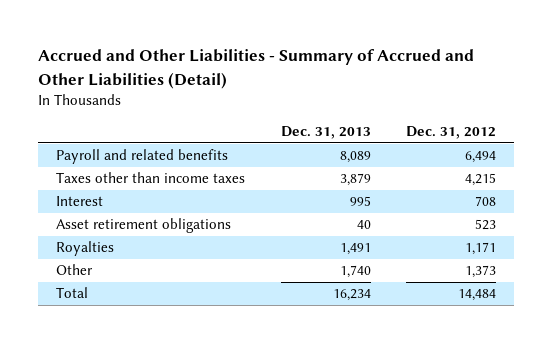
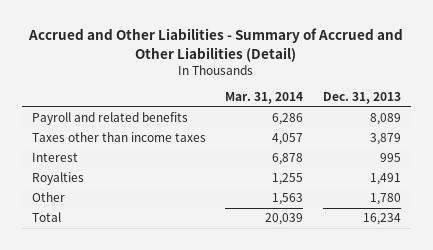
[406,126,497,140] Dec. 31, 2012 -> none
none -> [225,92,304,105] Mar. 31, 2014
[56,218,232,234] Asset retirement obligations -> none
[339,265,371,279] 1,740 -> [370,193,402,206] 1,780

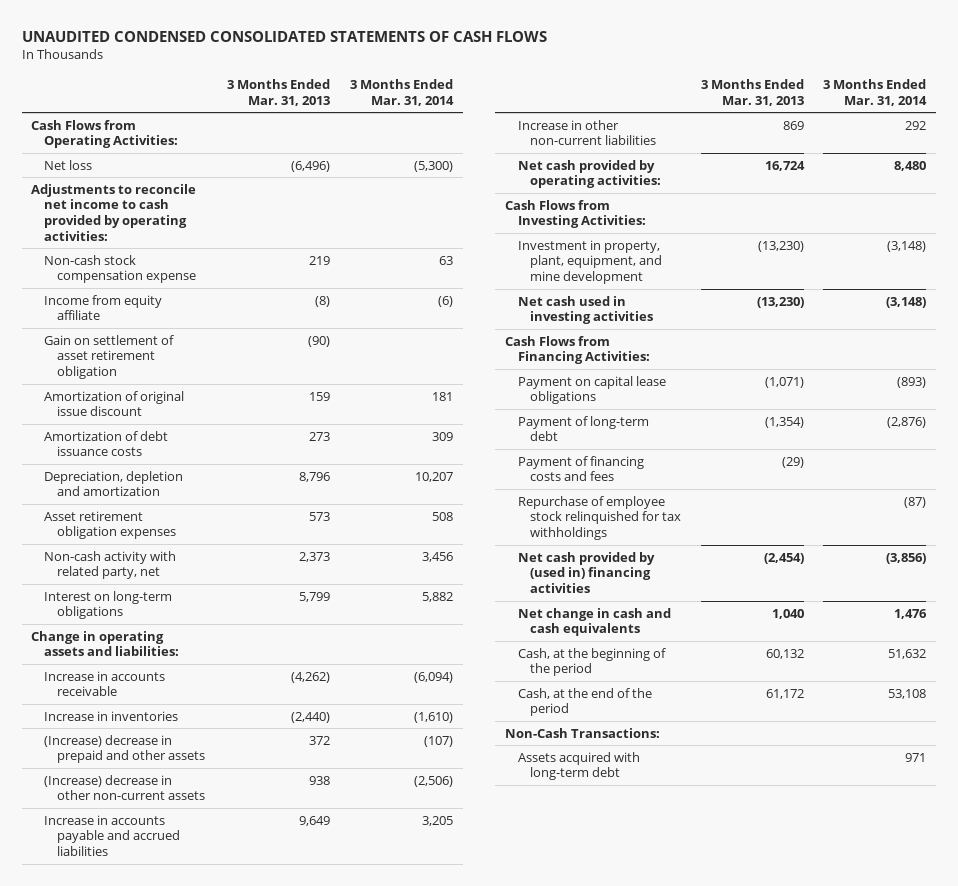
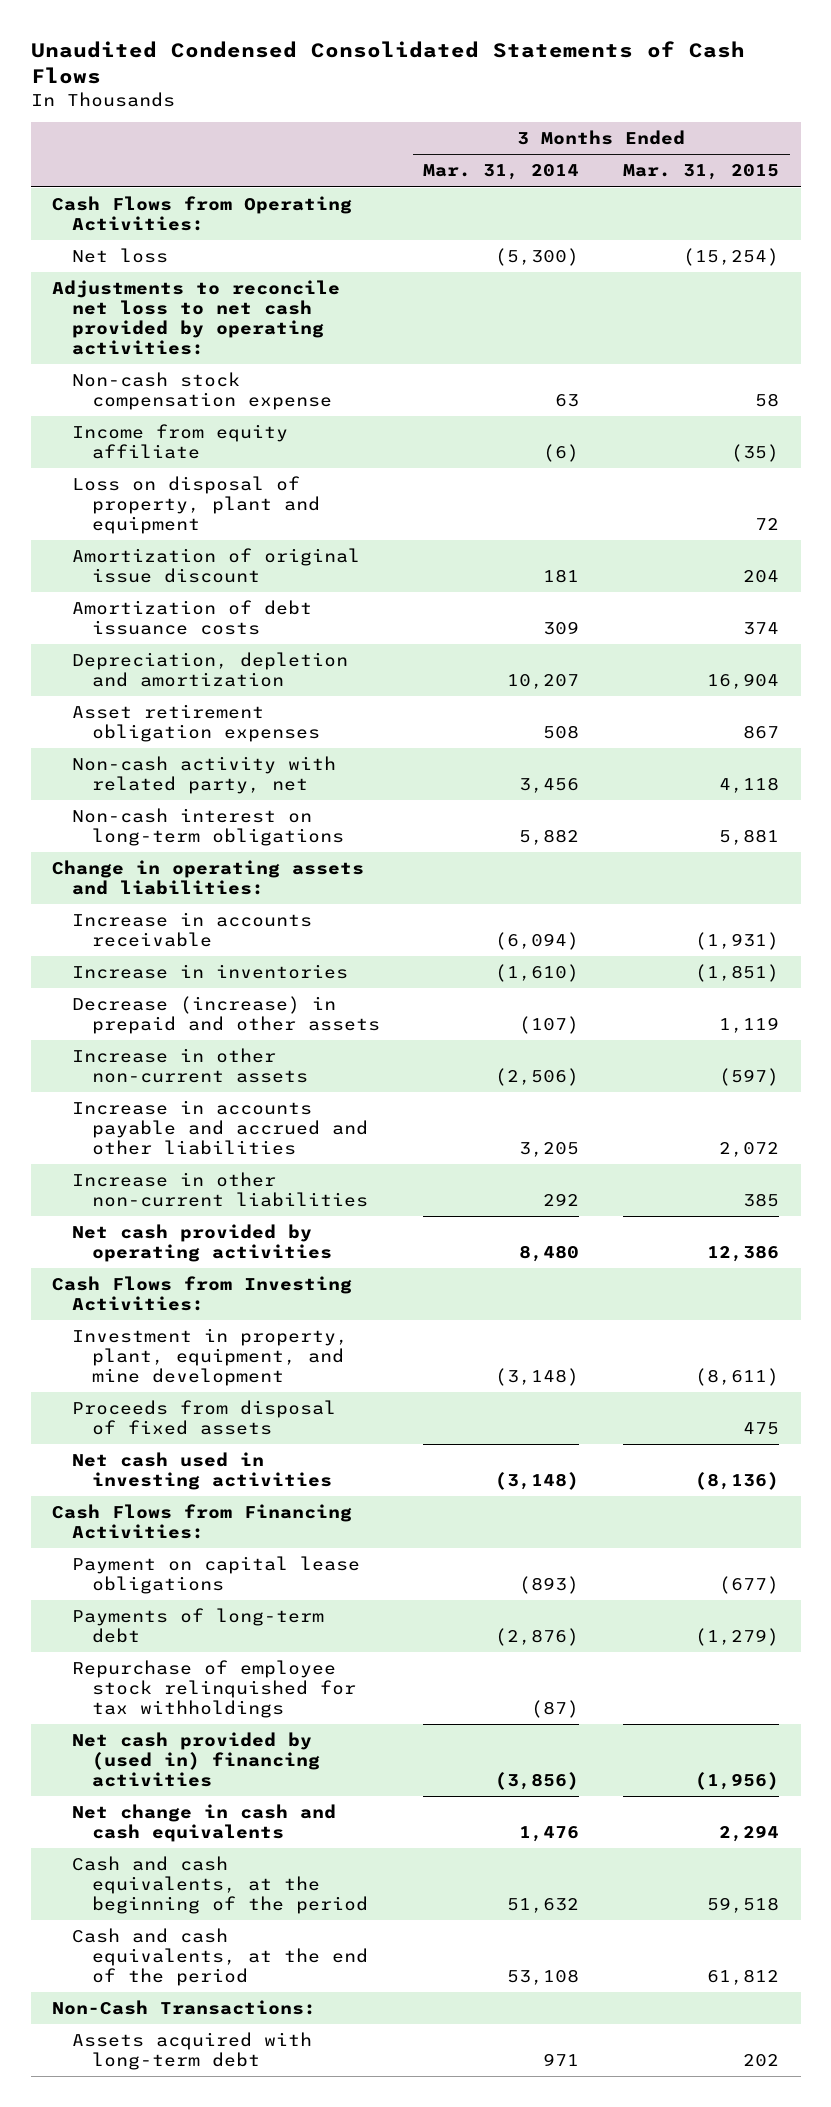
[21,30,547,42] UNAUDITED CONDENSED CONSOLIDATED STATEMENTS OF CASH FLOWS -> [30,40,745,84] Unaudited Condensed Consolidated Statements of Cash Flows
[227,78,331,106] 3 Months Ended Mar. 31, 2013 -> none
none -> [623,164,780,181] Mar. 31, 2015
[31,183,197,242] Adjustments to reconcile net income to cash provided by operating activities: -> [52,279,341,356] Adjustments to reconcile net loss to net cash provided by operating activities:
[44,334,175,380] Gain on settlement of asset retirement obligation -> none
none -> [72,475,320,535] Loss on disposal of property, plant and equipment
[44,590,173,620] Interest on long-term obligations -> [72,807,344,847] Non-cash interest on long-term obligations
[44,734,205,764] (Increase) decrease in prepaid and other assets -> [72,995,380,1035] Decrease (increase) in prepaid and other assets
[44,774,205,801] (Increase) decrease in other non-current assets -> [72,1047,308,1084] Increase in other non-current assets
[44,814,180,857] Increase in accounts payable and accrued liabilities -> [72,1099,368,1156] Increase in accounts payable and accrued and other liabilities
[517,159,662,189] Net cash provided by operating activities: -> [72,1223,332,1263] Net cash provided by operating activities
none -> [72,1399,337,1436] Proceeds from disposal of fixed assets
[517,455,644,482] Payment of financing costs and fees -> none
[517,415,649,442] Payment of long-term debt -> [72,1607,325,1644] Payments of long-term debt
[517,647,666,677] Cash, at the beginning of the period -> [72,1855,368,1915] Cash and cash equivalents, at the beginning of the period
[517,687,652,717] Cash, at the end of the period -> [72,1927,368,1987] Cash and cash equivalents, at the end of the period

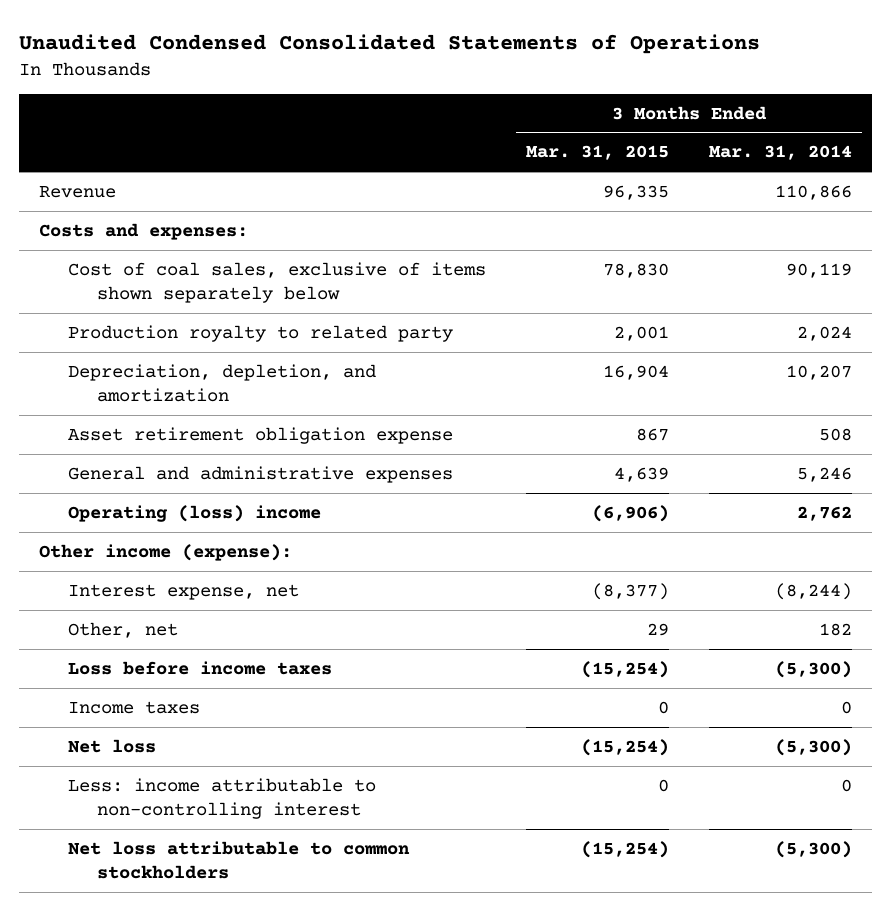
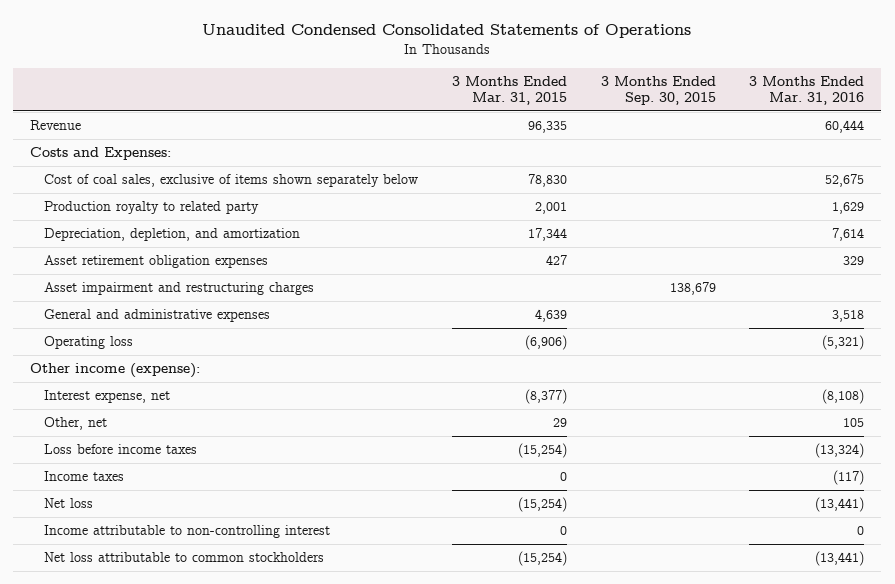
[709,145,853,161] Mar. 31, 2014 -> none
none -> [600,76,716,106] 3 Months Ended Sep. 30, 2015
none -> [749,76,865,106] 3 Months Ended Mar. 31, 2016
[39,222,249,240] Costs and expenses: -> [30,147,172,161] Costs and Expenses:
[603,364,670,380] 16,904 -> [527,228,567,242] 17,344
[68,426,454,444] Asset retirement obligation expense -> [44,255,269,269] Asset retirement obligation expenses
[636,427,670,441] 867 -> [545,255,567,266] 427
none -> [44,282,315,296] Asset impairment and restructuring charges
[68,504,322,522] Operating (loss) income -> [44,336,134,350] Operating loss
[68,777,377,820] Less: income attributable to non-controlling interest -> [44,525,331,539] Income attributable to non-controlling interest

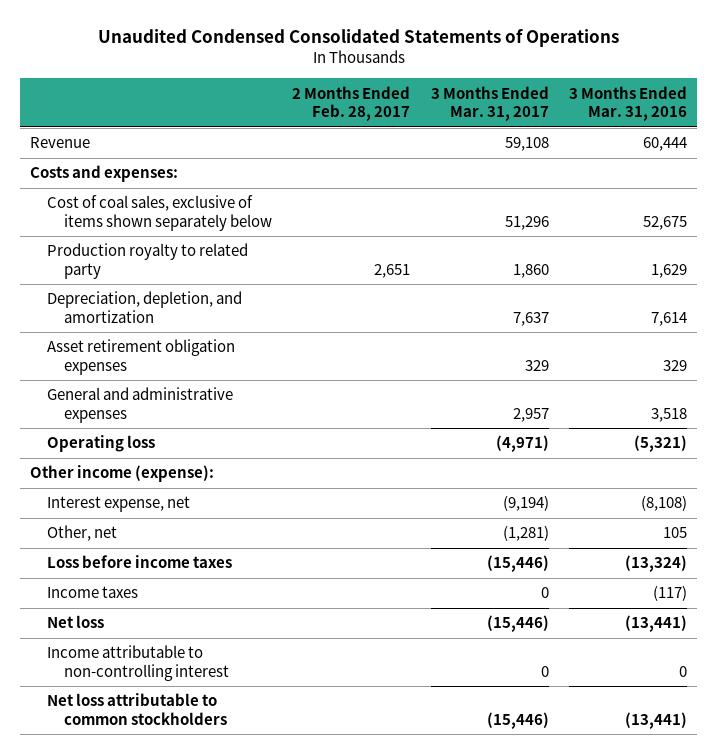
[451,76,567,106] 3 Months Ended Mar. 31, 2015 -> none
[600,76,716,106] 3 Months Ended Sep. 30, 2015 -> none
none -> [292,85,411,122] 2 Months Ended Feb. 28, 2017
none -> [430,85,549,122] 3 Months Ended Mar. 31, 2017
[30,147,172,161] Costs and Expenses: -> [30,165,179,183] Costs and expenses:
[44,282,315,296] Asset impairment and restructuring charges -> none

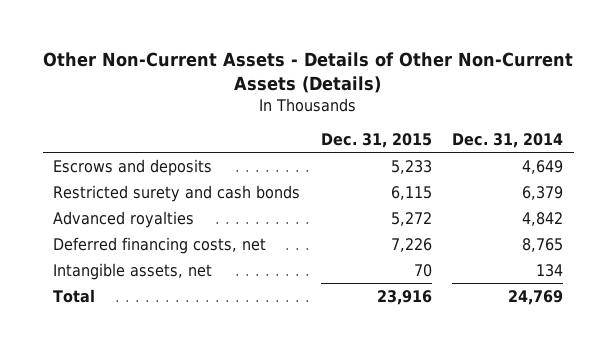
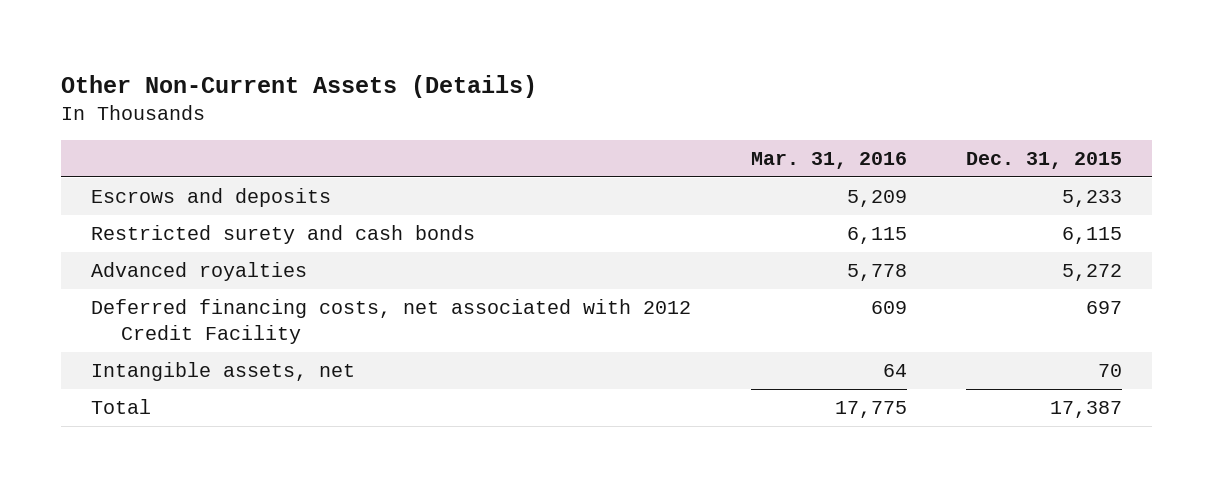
[43,52,574,94] Other Non-Current Assets - Details of Other Non-Current Assets (Details) -> [61,74,538,98] Other Non-Current Assets (Details)
[452,132,564,148] Dec. 31, 2014 -> none
none -> [750,152,907,170] Mar. 31, 2016
[53,236,267,254] Deferred financing costs, net -> [91,299,692,345] Deferred financing costs, net associated with 2012 Credit Facility
[390,237,432,252] 7,226 -> [1086,301,1123,315] 697
[376,289,432,305] 23,916 -> [1050,401,1123,419] 17,387

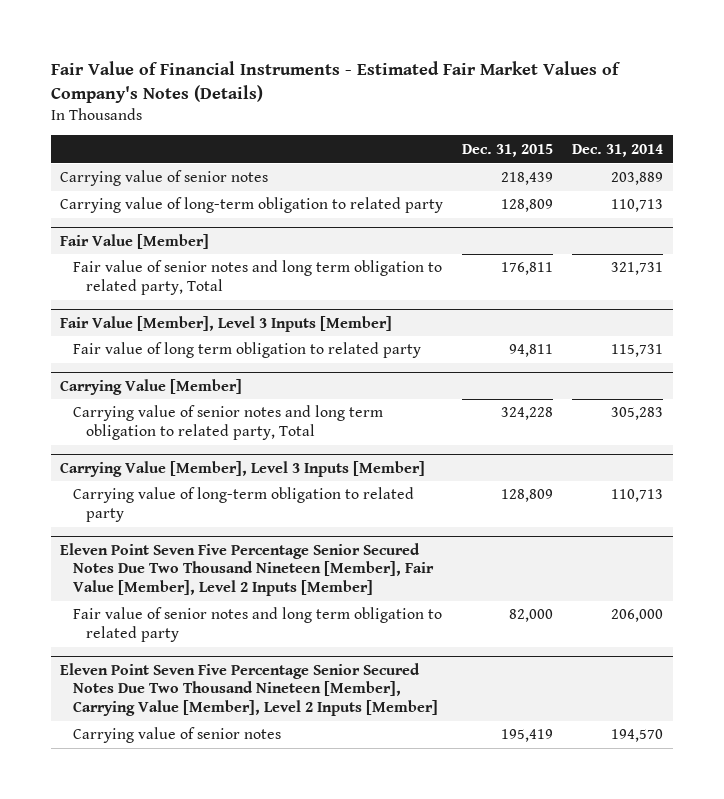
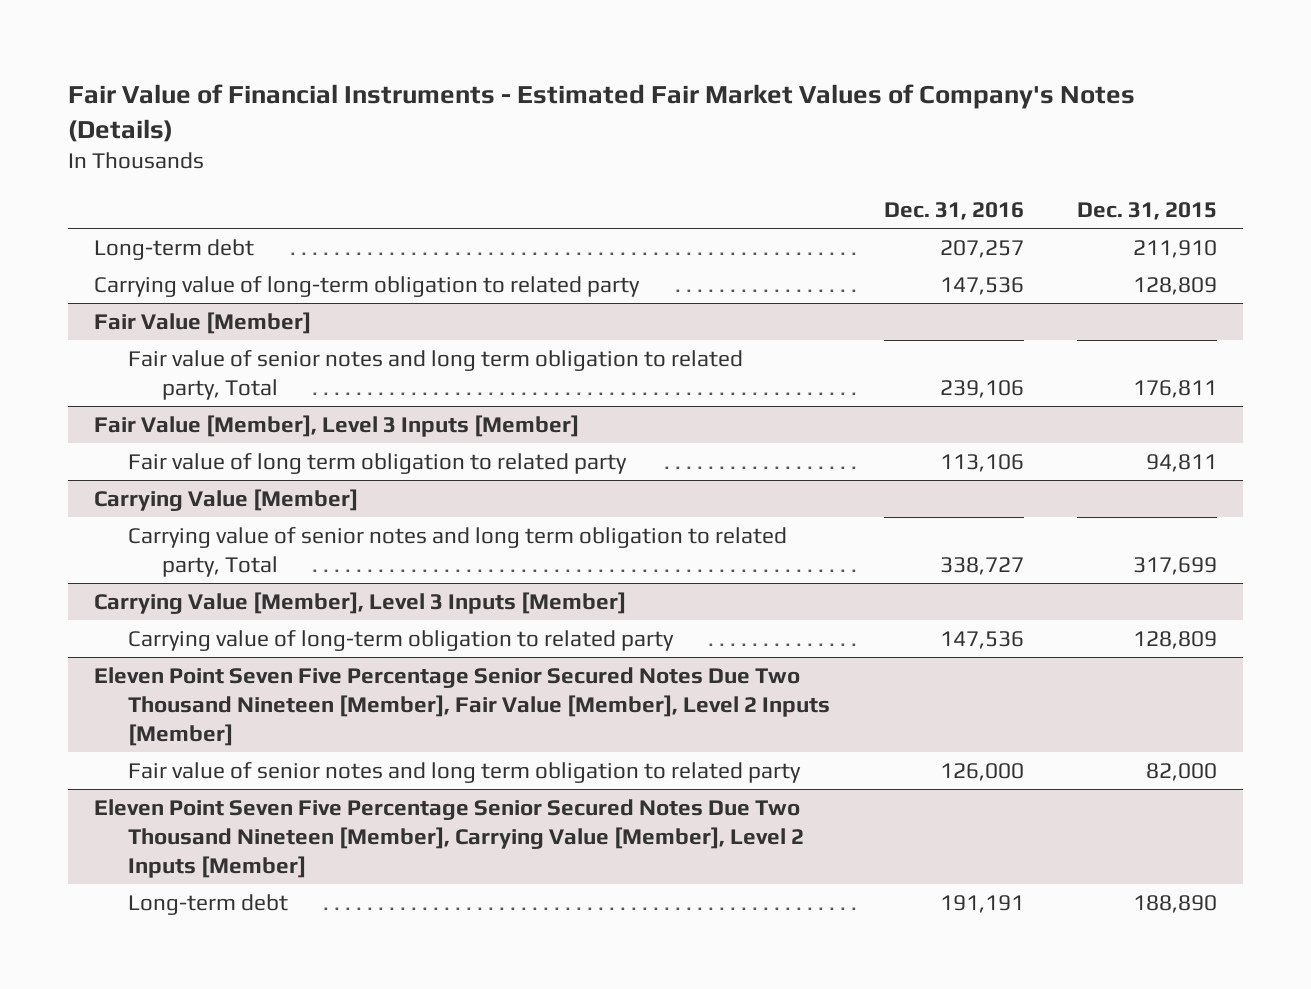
[572,143,664,157] Dec. 31, 2014 -> none
none -> [883,201,1024,220] Dec. 31, 2016
[60,170,269,187] Carrying value of senior notes -> none
none -> [94,239,255,261] Long-term debt
[501,407,554,421] 324,228 -> [1132,556,1217,575] 317,699
[73,727,282,744] Carrying value of senior notes -> none
none -> [128,894,289,916] Long-term debt

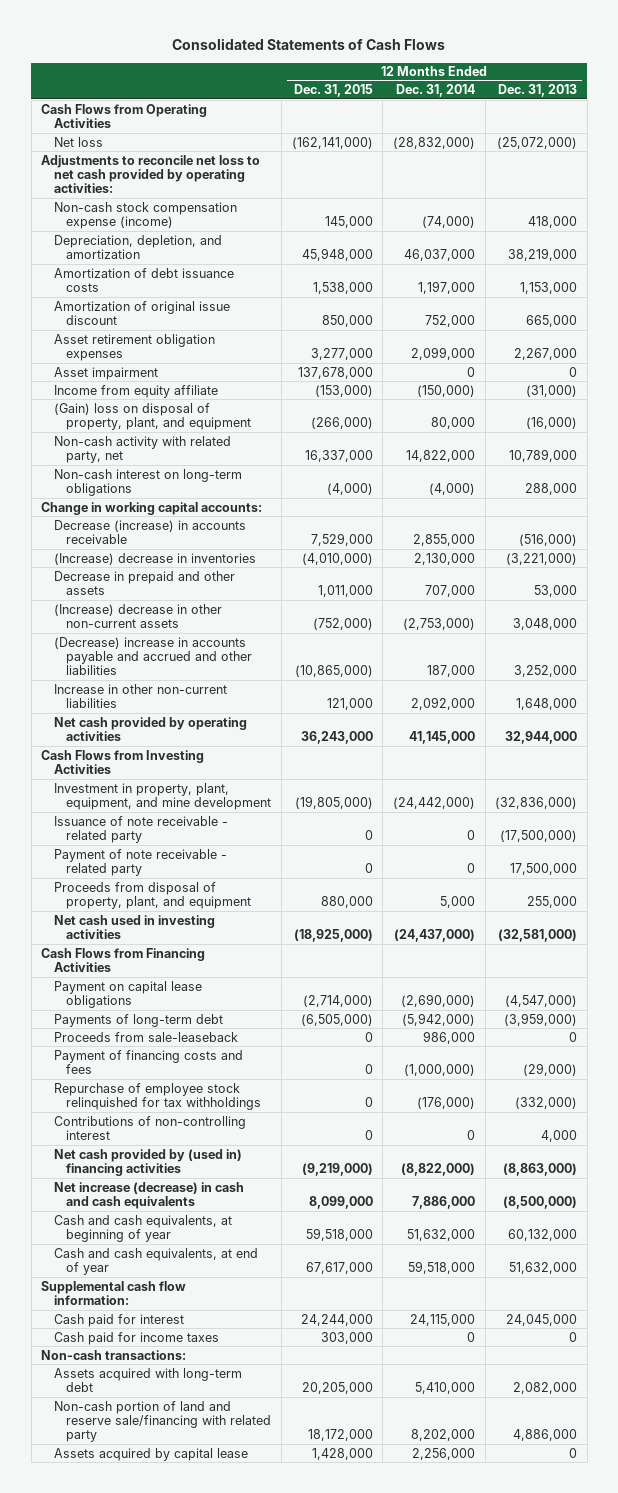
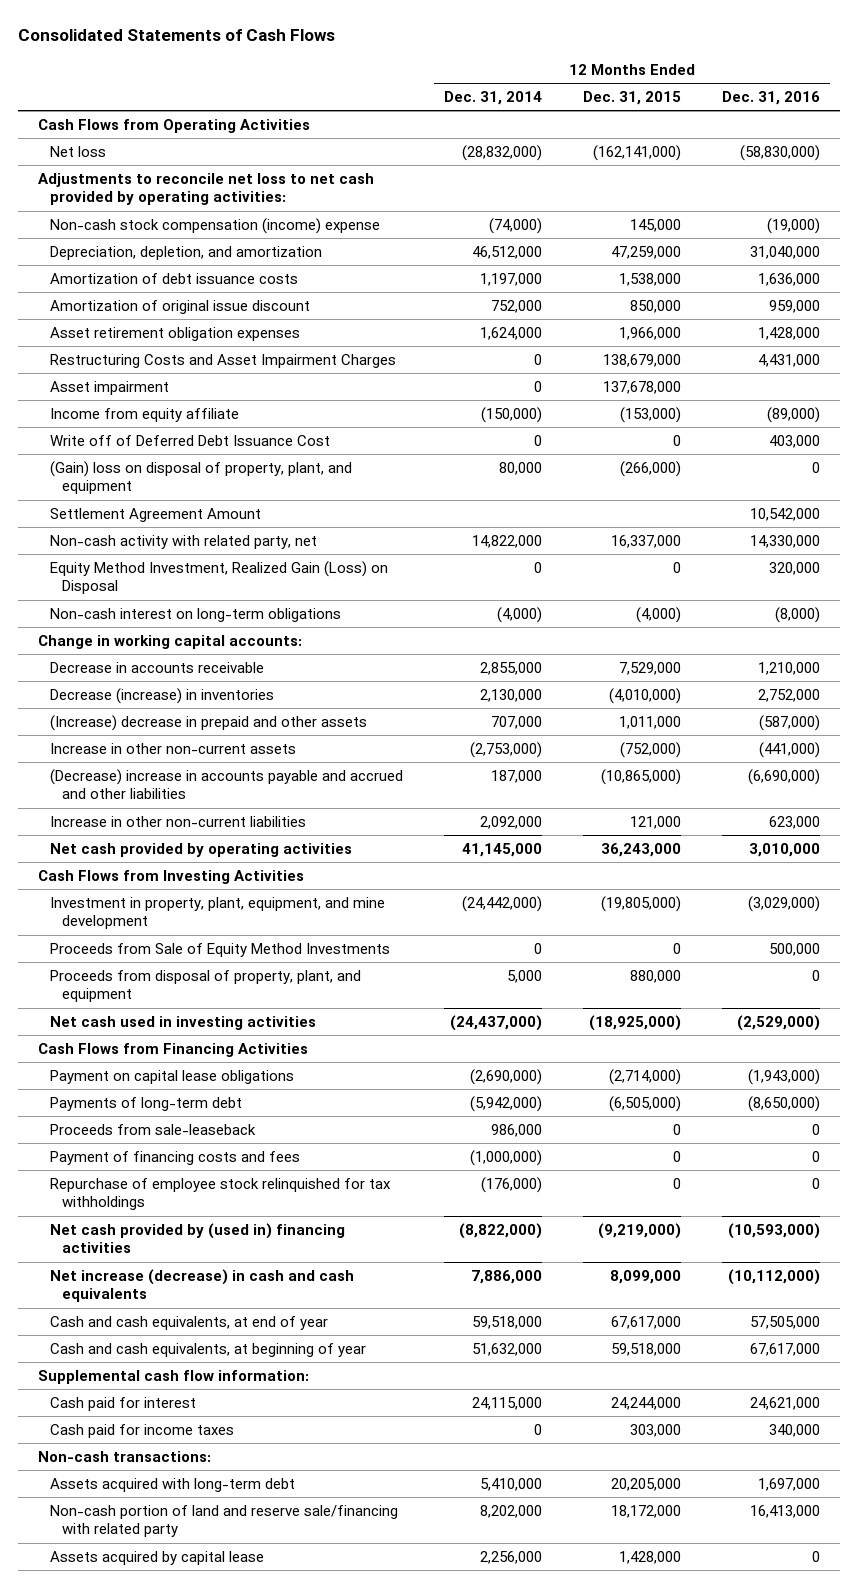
[498,84,578,98] Dec. 31, 2013 -> none
none -> [721,91,820,106] Dec. 31, 2016
[53,201,237,229] Non-cash stock compensation expense (income) -> [50,217,381,234] Non-cash stock compensation (income) expense
[301,247,373,261] 45,948,000 -> [610,245,681,259] 47,259,000
[403,248,475,261] 46,037,000 -> [472,245,543,259] 46,512,000
[310,347,373,360] 3,277,000 -> [618,326,681,340] 1,966,000
[410,346,475,360] 2,099,000 -> [480,326,543,340] 1,624,000
none -> [50,353,397,368] Restructuring Costs and Asset Impairment Charges
none -> [50,434,331,446] Write off of Deferred Debt Issuance Cost
none -> [50,507,262,522] Settlement Agreement Amount
none -> [50,560,389,595] Equity Method Investment, Realized Gain (Loss) on Disposal
[53,519,246,544] Decrease (increase) in accounts receivable -> [50,661,265,673] Decrease in accounts receivable
[53,552,256,565] (Increase) decrease in inventories -> [50,687,275,704] Decrease (increase) in inventories
[53,570,235,595] Decrease in prepaid and other assets -> [50,714,368,731] (Increase) decrease in prepaid and other assets
[53,603,222,628] (Increase) decrease in other non-current assets -> [50,742,297,754] Increase in other non-current assets
[53,815,228,843] Issuance of note receivable - related party -> none
[53,848,227,876] Payment of note receivable - related party -> none
none -> [50,942,391,957] Proceeds from Sale of Equity Method Investments
[53,1115,246,1140] Contributions of non-controlling interest -> none
[53,1214,232,1242] Cash and cash equivalents, at beginning of year -> [50,1342,367,1357] Cash and cash equivalents, at beginning of year

